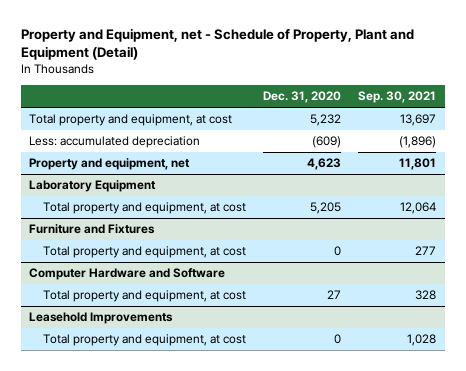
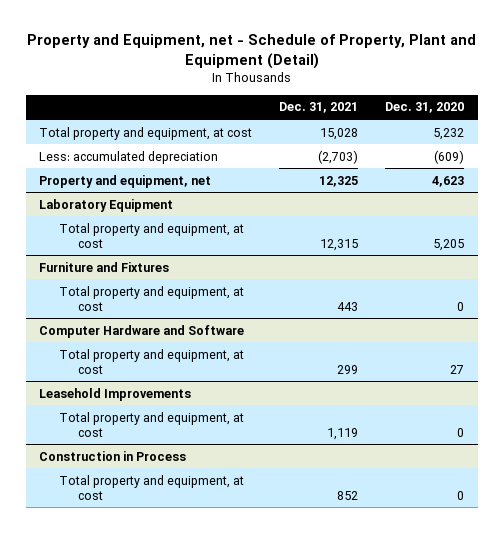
[358,91,437,104] Sep. 30, 2021 -> none
none -> [279,102,359,114] Dec. 31, 2021
none -> [39,450,187,461] Construction in Process
none -> [58,474,244,500] Total property and equipment, at cost

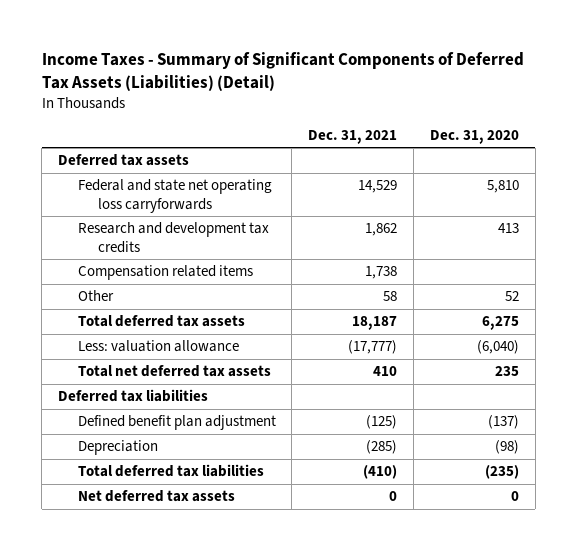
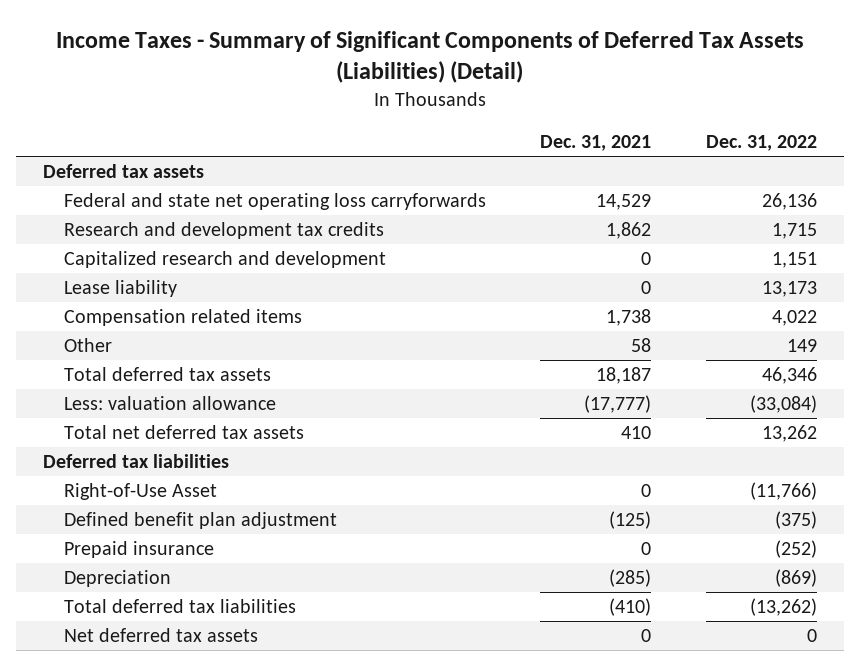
[429,129,519,144] Dec. 31, 2020 -> none
none -> [705,135,817,152] Dec. 31, 2022
none -> [64,251,387,269] Capitalized research and development
none -> [64,280,178,298] Lease liability
none -> [64,483,218,501] Right-of-Use Asset
none -> [64,541,215,559] Prepaid insurance

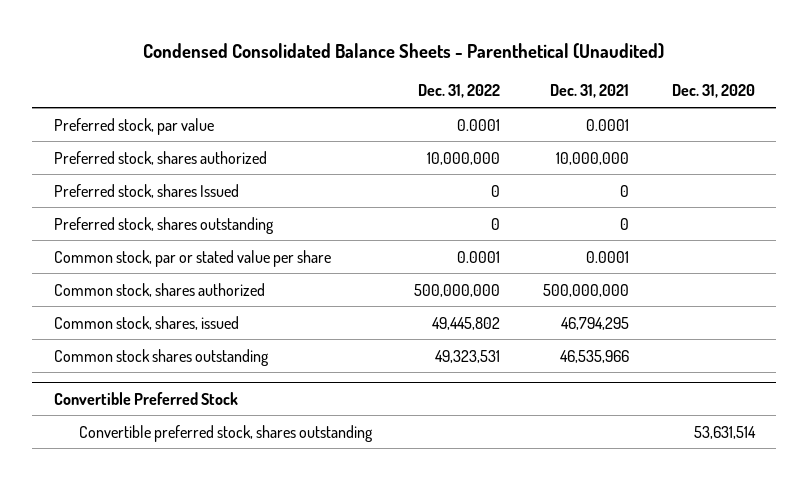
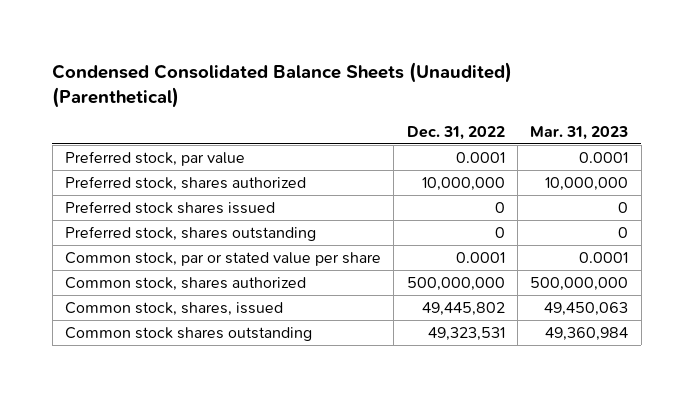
[143,42,665,59] Condensed Consolidated Balance Sheets - Parenthetical (Unaudited) -> [52,61,513,108] Condensed Consolidated Balance Sheets (Unaudited) (Parenthetical)
[550,84,630,99] Dec. 31, 2021 -> none
[671,84,755,99] Dec. 31, 2020 -> none
none -> [530,125,629,140] Mar. 31, 2023
[53,183,239,198] Preferred stock, shares Issued -> [65,200,276,214] Preferred stock shares issued
[53,391,238,405] Convertible Preferred Stock -> none
[78,424,373,442] Convertible preferred stock, shares outstanding -> none

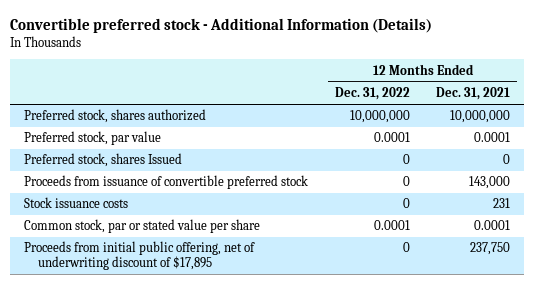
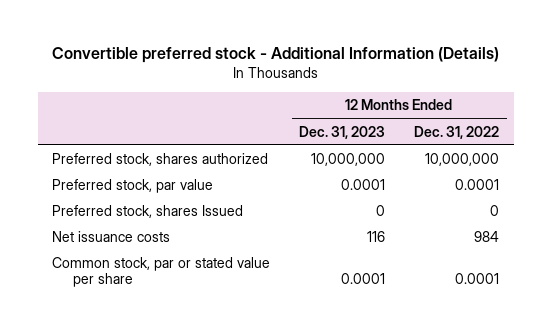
[436,87,511,101] Dec. 31, 2021 -> none
none -> [299,125,386,139] Dec. 31, 2023
[23,175,308,190] Proceeds from issuance of convertible preferred stock -> none
[23,197,128,209] Stock issuance costs -> [52,231,171,243] Net issuance costs
[402,198,410,209] 0 -> [474,231,500,243] 984
[23,241,255,270] Proceeds from initial public offering, net of underwriting discount of $17,895 -> none

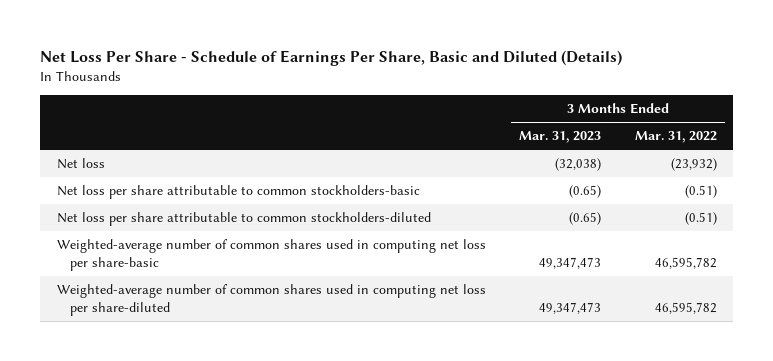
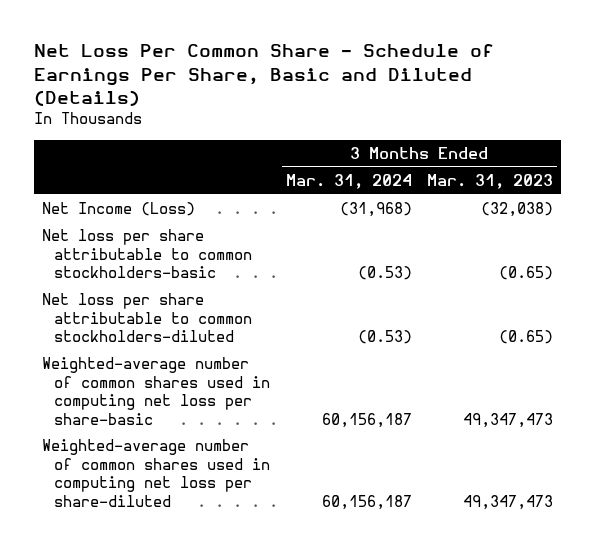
[40,49,623,66] Net Loss Per Share - Schedule of Earnings Per Share, Basic and Diluted (Details) -> [33,44,494,107] Net Loss Per Common Share - Schedule of Earnings Per Share, Basic and Diluted (Details)
[634,131,717,144] Mar. 31, 2022 -> none
none -> [285,173,412,189] Mar. 31, 2024
[56,158,105,170] Net loss -> [41,202,195,217] Net Income (Loss)

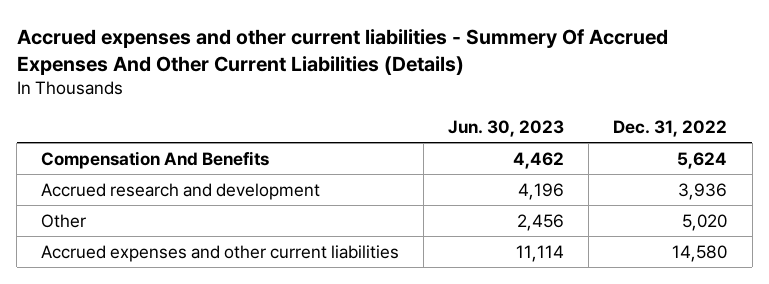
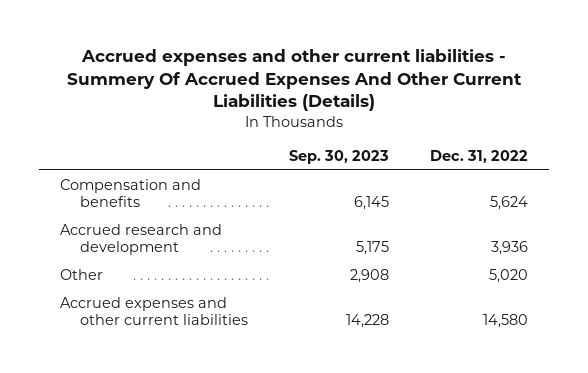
[448,120,565,138] Jun. 30, 2023 -> none
none -> [289,149,390,164] Sep. 30, 2023
[41,150,270,169] Compensation And Benefits -> [59,179,201,208] Compensation and benefits

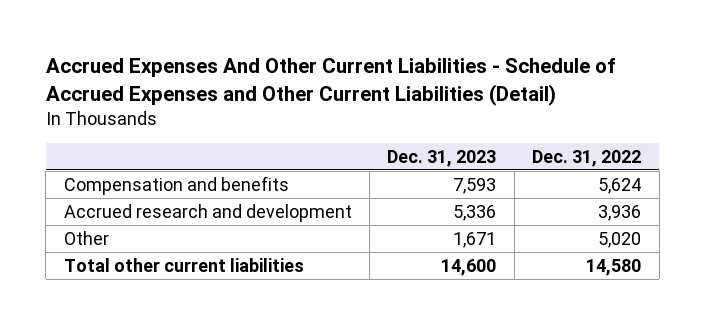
[67,48,523,112] Accrued expenses and other current liabilities - Summery Of Accrued Expenses And Other Current Liabilities (Details) -> [45,58,615,107] Accrued Expenses And Other Current Liabilities - Schedule of Accrued Expenses and Other Current Liabilities (Detail)
[289,149,390,164] Sep. 30, 2023 -> none
none -> [387,149,497,167] Dec. 31, 2023
[59,297,248,326] Accrued expenses and other current liabilities -> [63,257,304,272] Total other current liabilities

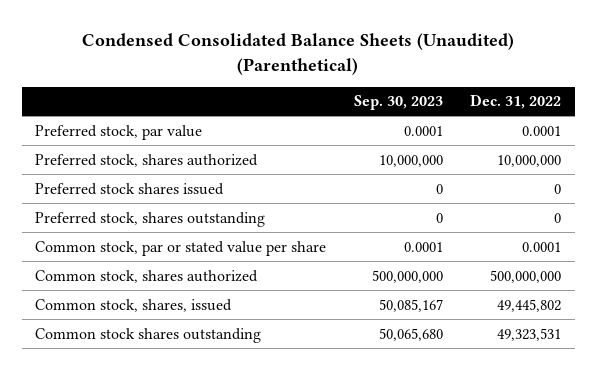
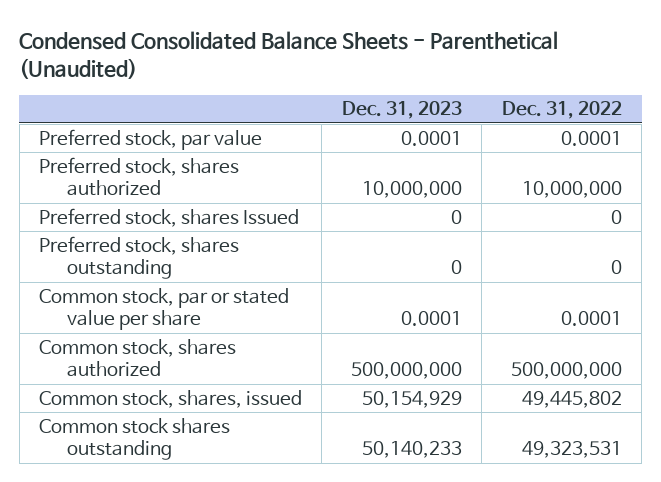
[82,33,515,75] Condensed Consolidated Balance Sheets (Unaudited) (Parenthetical) -> [19,30,559,80] Condensed Consolidated Balance Sheets - Parenthetical (Unaudited)
[353,95,443,111] Sep. 30, 2023 -> none
none -> [341,101,462,120] Dec. 31, 2023
[35,182,225,195] Preferred stock shares issued -> [39,207,300,227] Preferred stock, shares Issued

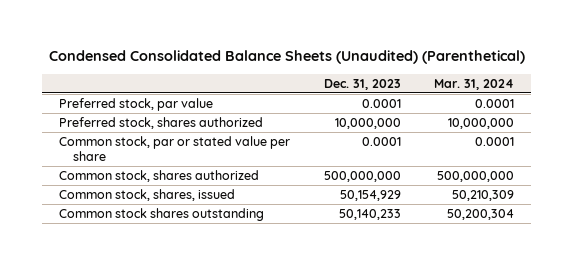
[19,30,559,80] Condensed Consolidated Balance Sheets - Parenthetical (Unaudited) -> [48,50,525,65] Condensed Consolidated Balance Sheets (Unaudited) (Parenthetical)
[501,101,622,120] Dec. 31, 2022 -> none
none -> [434,78,515,90] Mar. 31, 2024
[39,207,300,227] Preferred stock, shares Issued -> none
[39,235,240,280] Preferred stock, shares outstanding -> none

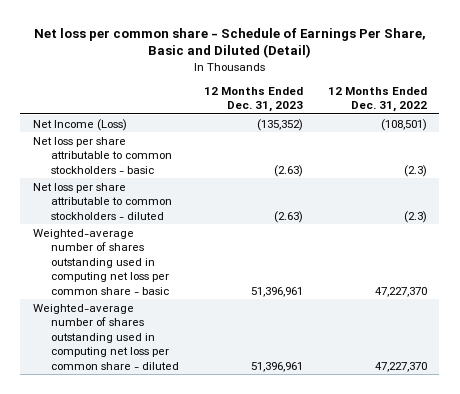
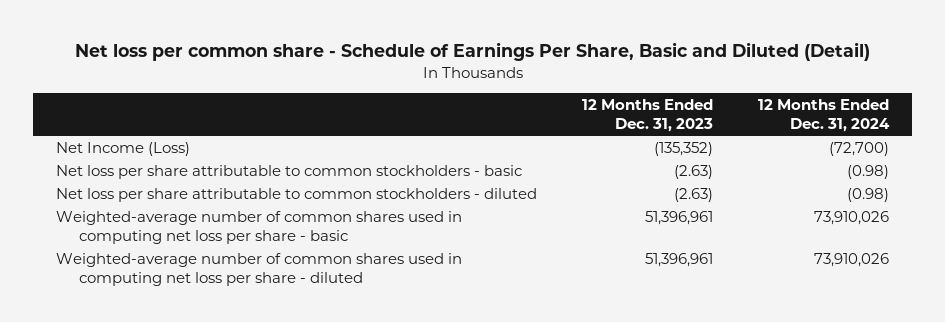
[327,86,427,113] 12 Months Ended Dec. 31, 2022 -> none
none -> [758,98,891,132] 12 Months Ended Dec. 31, 2024
[32,228,169,295] Weighted-average number of shares outstanding used in computing net loss per common share - basic -> [55,211,462,244] Weighted-average number of common shares used in computing net loss per share - basic
[32,303,179,370] Weighted-average number of shares outstanding used in computing net loss per common share - diluted -> [55,253,462,286] Weighted-average number of common shares used in computing net loss per share - diluted

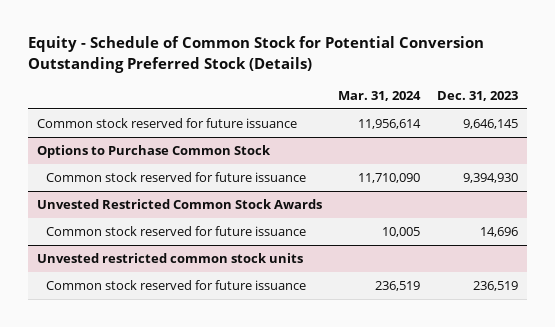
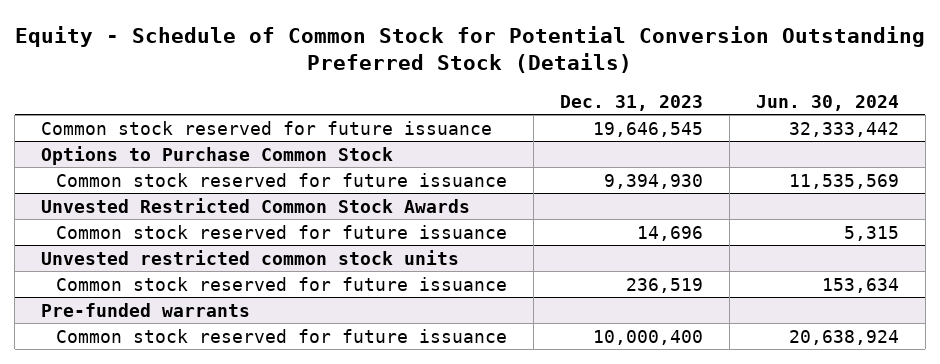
[338,90,422,101] Mar. 31, 2024 -> none
none -> [755,94,899,111] Jun. 30, 2024
[463,119,519,130] 9,646,145 -> [592,121,703,137] 19,646,545
none -> [41,302,251,317] Pre-funded warrants
none -> [55,328,507,343] Common stock reserved for future issuance

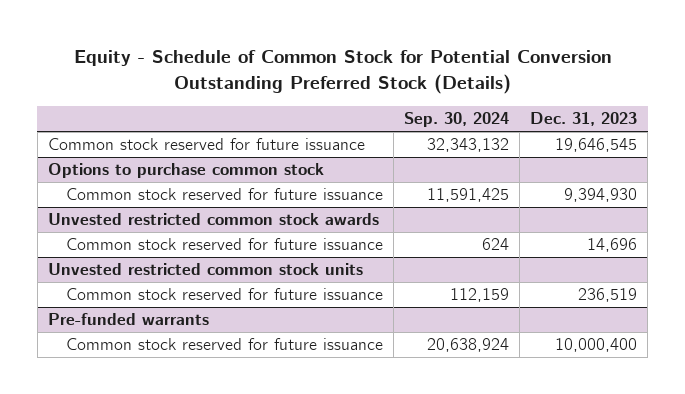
[755,94,899,111] Jun. 30, 2024 -> none
none -> [404,112,510,128] Sep. 30, 2024
[41,145,394,165] Options to Purchase Common Stock -> [47,163,324,179] Options to purchase common stock
[41,197,471,213] Unvested Restricted Common Stock Awards -> [47,213,379,226] Unvested restricted common stock awards

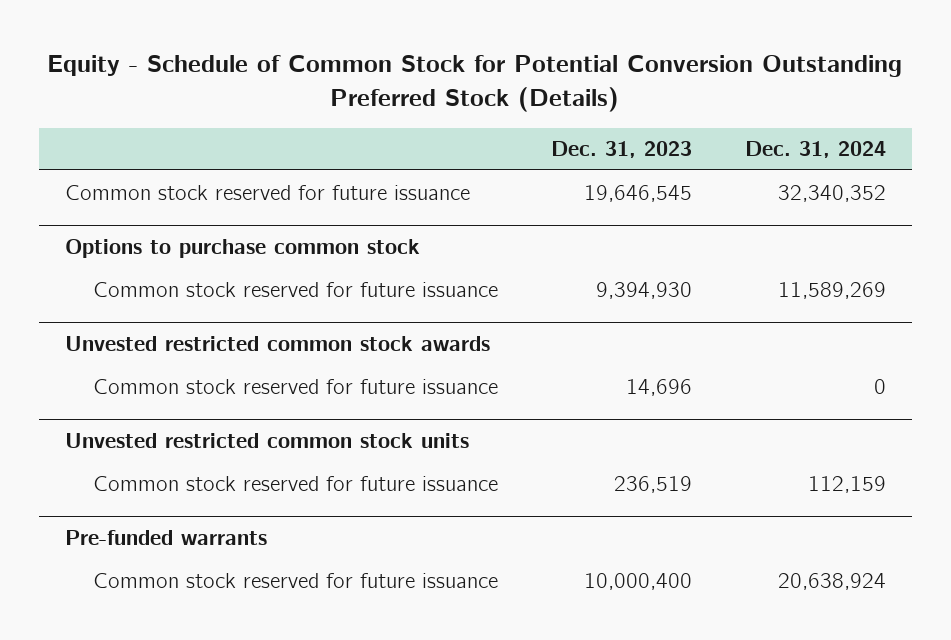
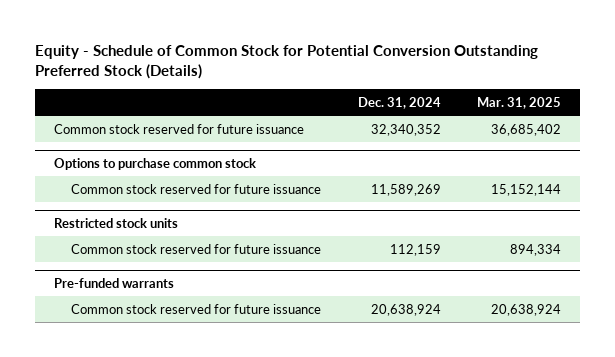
[550,141,692,159] Dec. 31, 2023 -> none
none -> [477,96,562,109] Mar. 31, 2025
[65,336,491,352] Unvested restricted common stock awards -> none
[92,378,498,394] Common stock reserved for future issuance -> none
[65,433,470,449] Unvested restricted common stock units -> [53,217,178,228] Restricted stock units

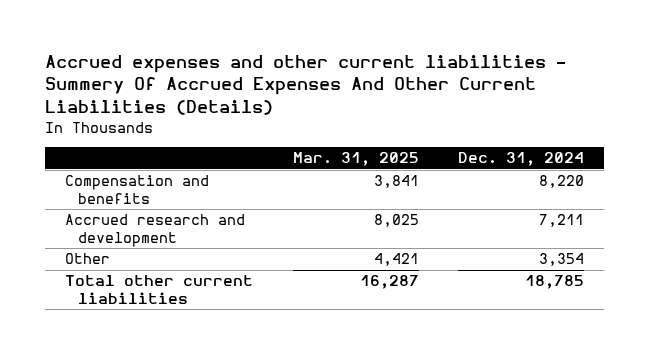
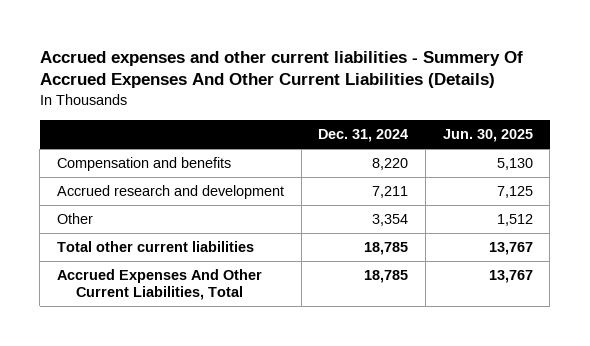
[292,152,419,167] Mar. 31, 2025 -> none
none -> [442,129,533,143] Jun. 30, 2025
none -> [56,269,262,301] Accrued Expenses And Other Current Liabilities, Total

